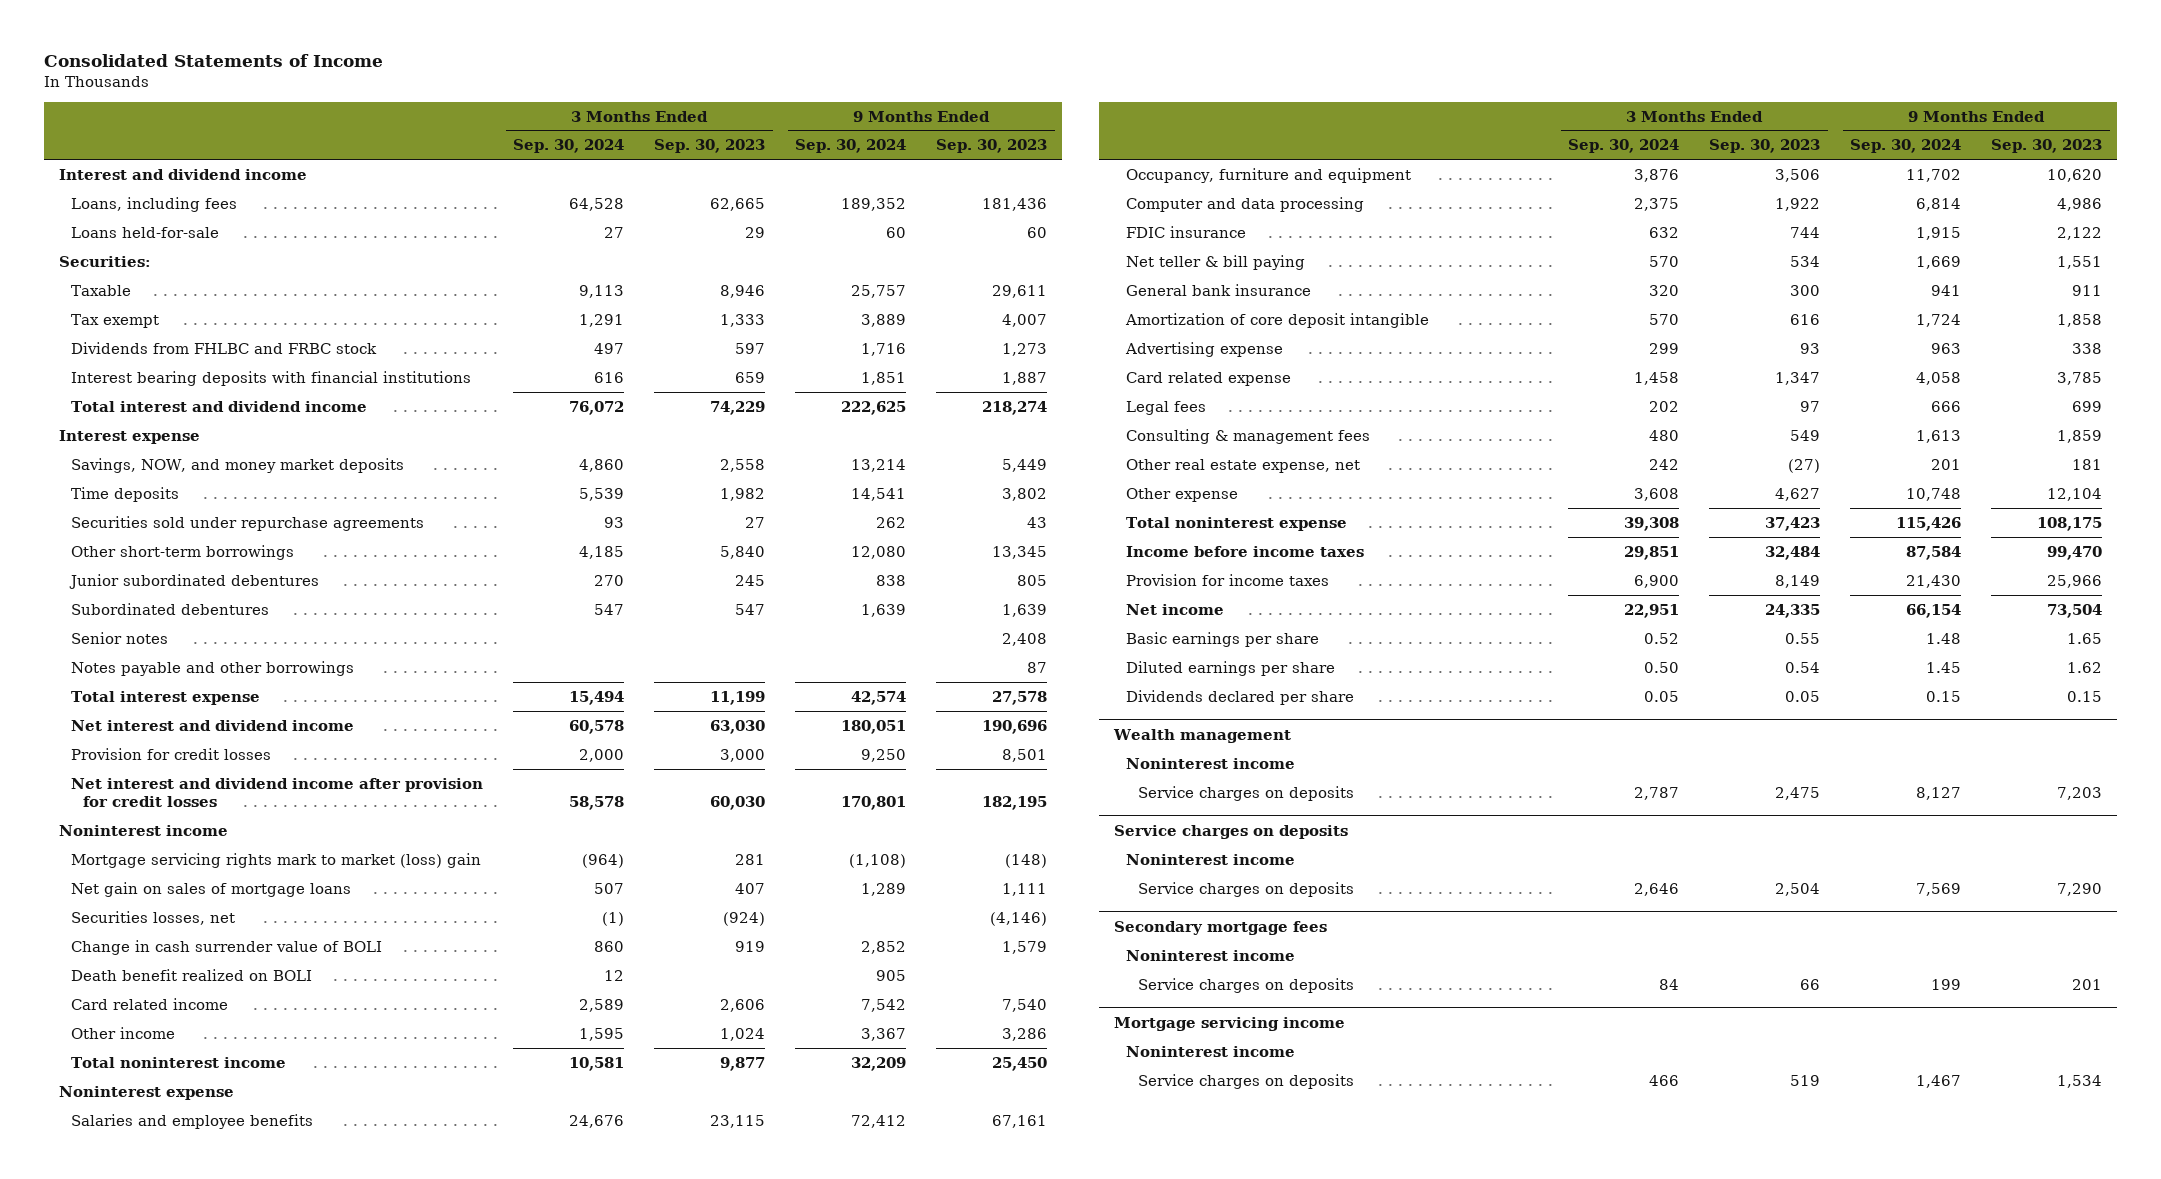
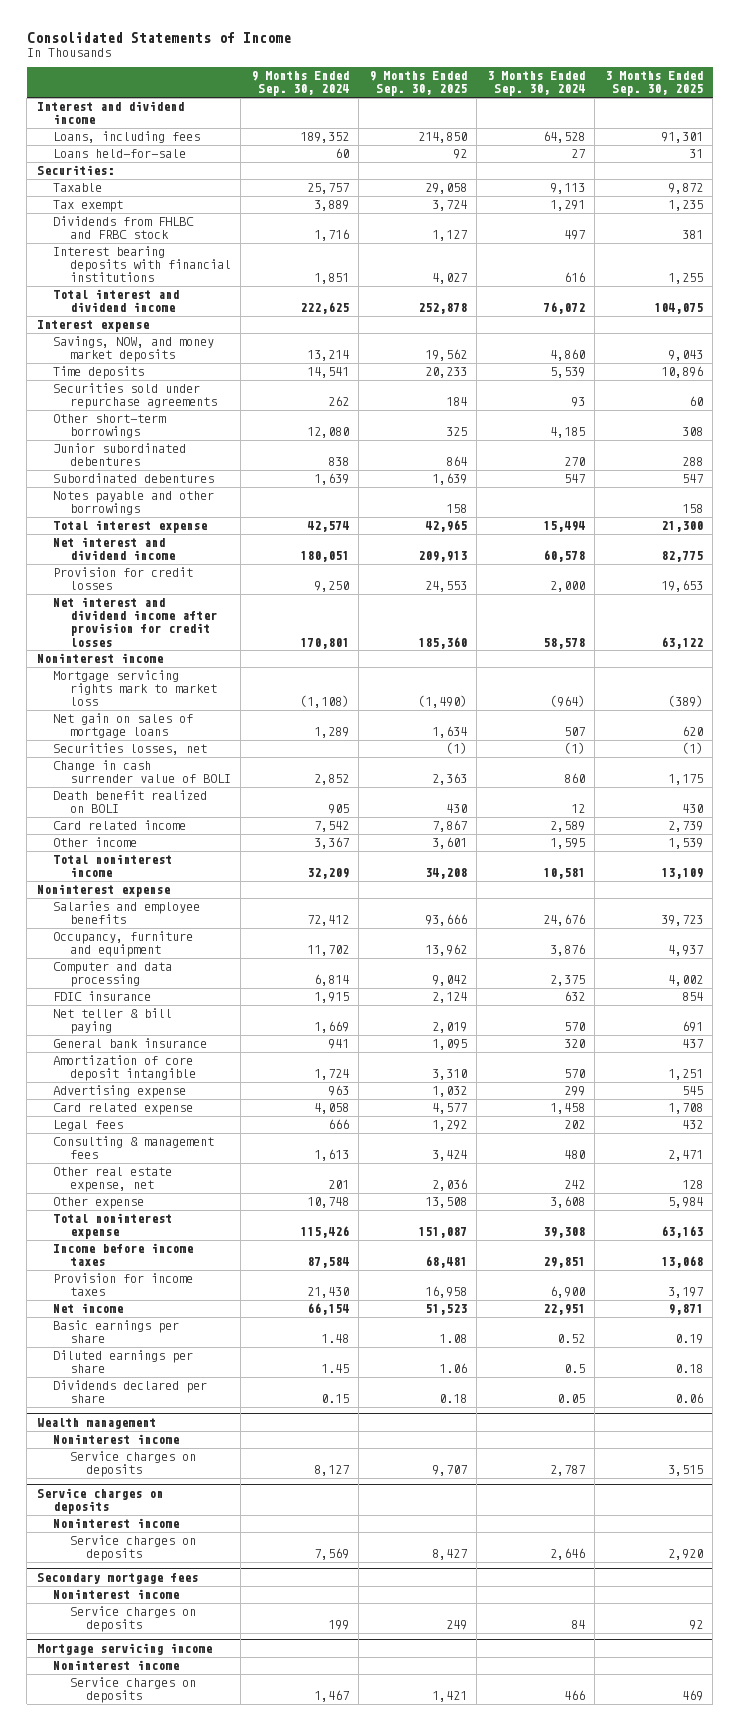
[654,139,766,154] Sep. 30, 2023 -> none
[936,139,1048,154] Sep. 30, 2023 -> none
none -> [368,71,467,97] 9 Months Ended Sep. 30, 2025
none -> [604,71,703,97] 3 Months Ended Sep. 30, 2025
[71,631,169,644] Senior notes -> none
[71,852,482,868] Mortgage servicing rights mark to market (loss) gain -> [53,670,217,707] Mortgage servicing rights mark to market loss
[1644,661,1680,673] 0.50 -> [563,1364,585,1374] 0.5

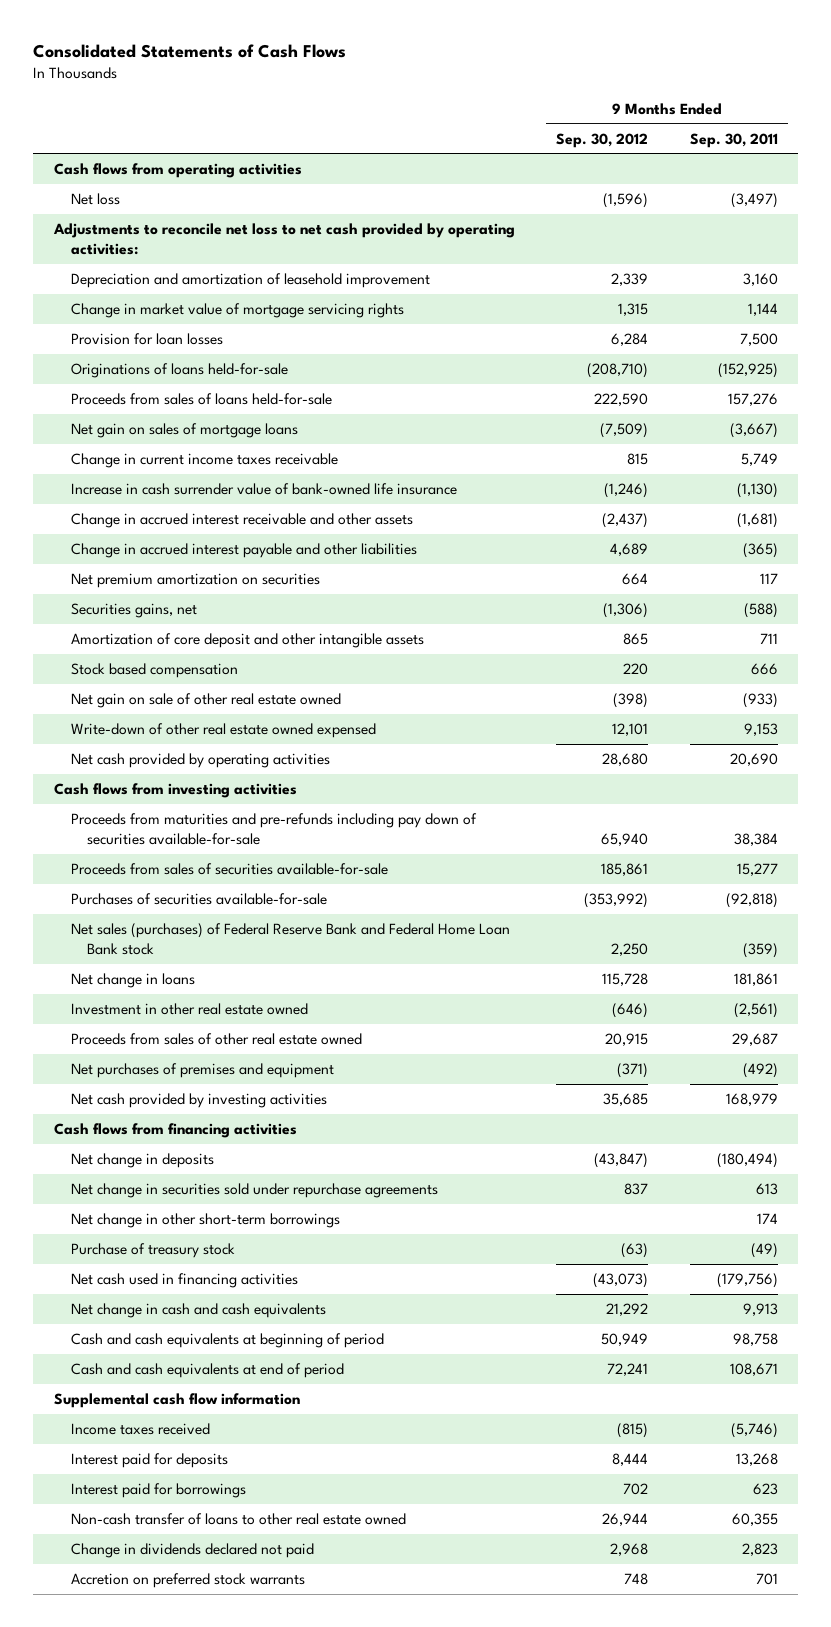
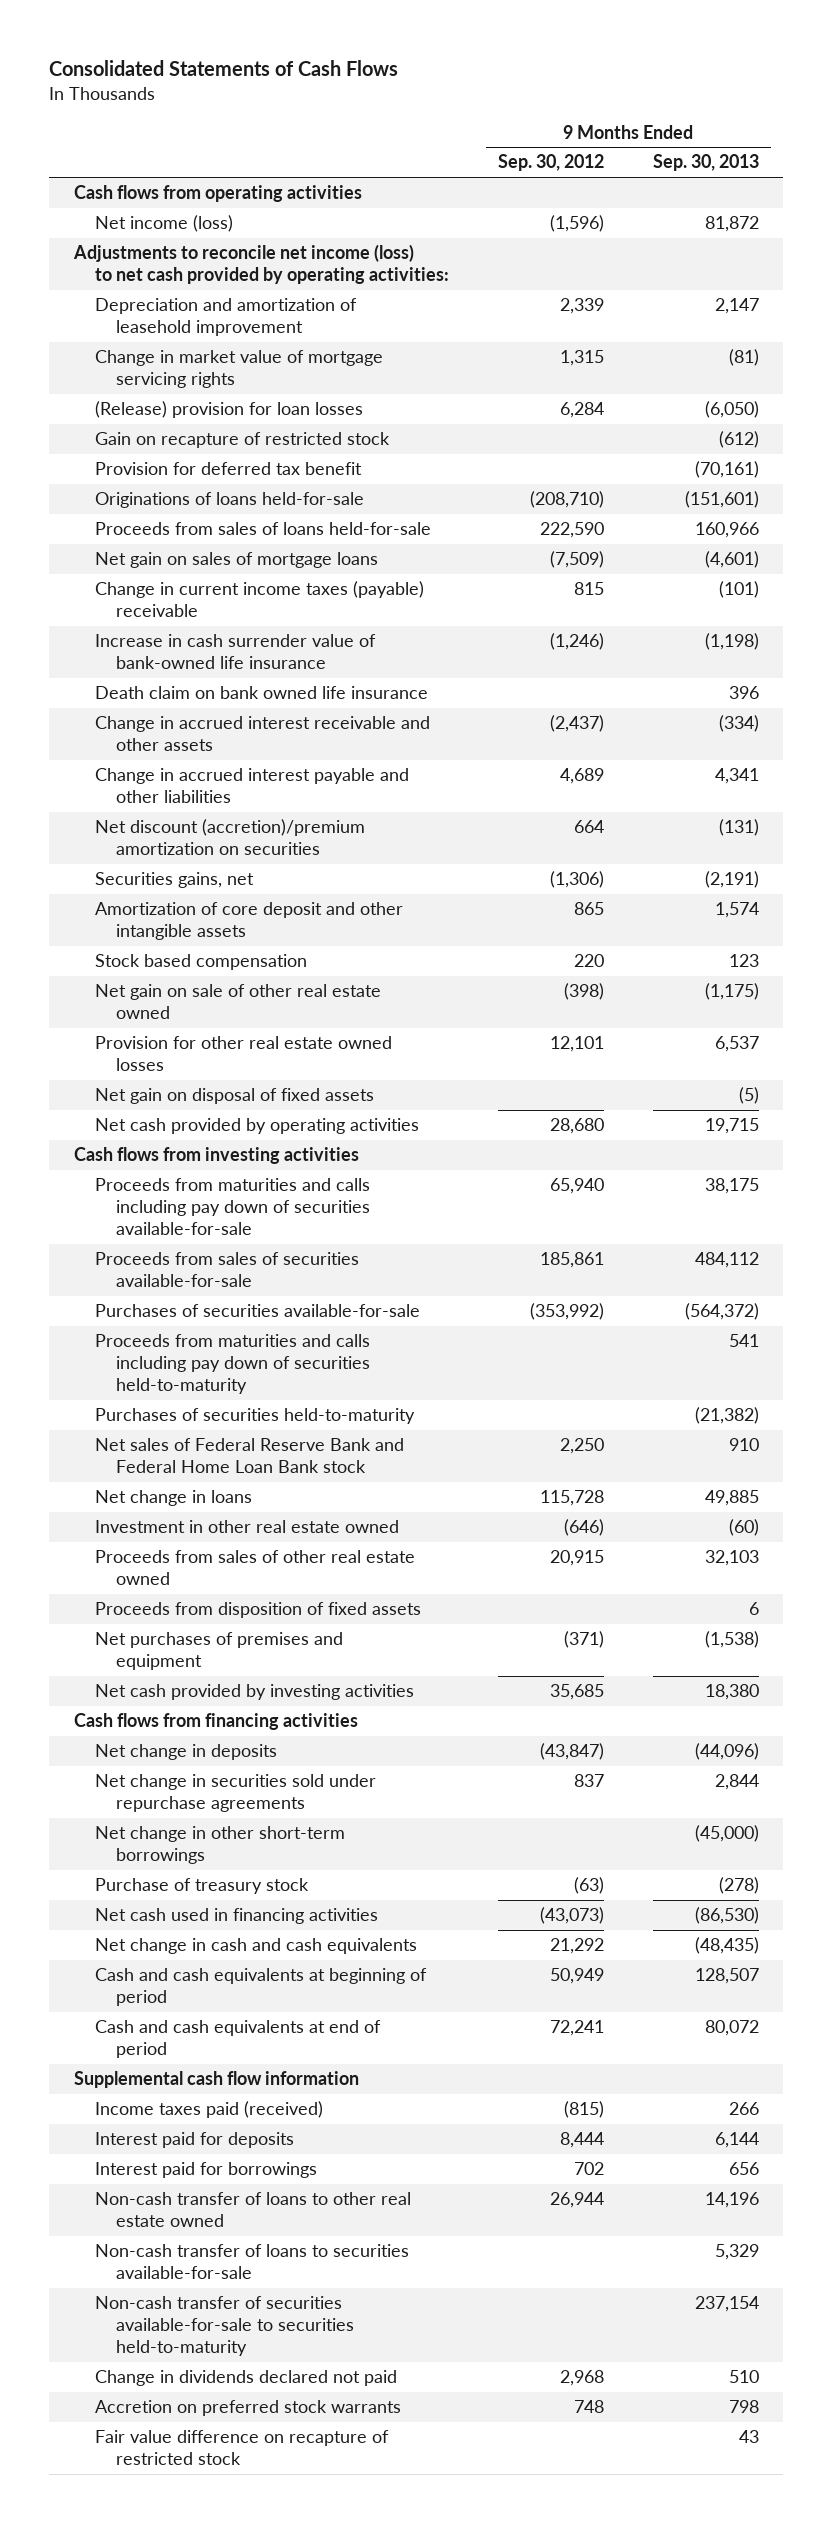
[689,132,778,148] Sep. 30, 2011 -> none
none -> [652,154,759,172] Sep. 30, 2013
[70,193,120,206] Net loss -> [94,215,233,233] Net income (loss)
[52,223,515,255] Adjustments to reconcile net loss to net cash provided by operating activities: -> [72,244,449,285] Adjustments to reconcile net income (loss) to net cash provided by operating activities:
[70,333,223,346] Provision for loan losses -> [94,401,363,419] (Release) provision for loan losses
none -> [94,432,390,449] Gain on recapture of restricted stock
none -> [94,462,362,476] Provision for deferred tax benefit
[70,453,338,469] Change in current income taxes receivable -> [94,581,424,618] Change in current income taxes (payable) receivable
none -> [94,686,428,700] Death claim on bank owned life insurance
[70,573,320,589] Net premium amortization on securities -> [94,819,365,856] Net discount (accretion)/premium amortization on securities
[70,723,376,739] Write-down of other real estate owned expensed -> [94,1036,392,1072] Provision for other real estate owned losses
none -> [94,1088,374,1105] Net gain on disposal of fixed assets
[70,813,477,845] Proceeds from maturities and pre-refunds including pay down of securities available-for-sale -> [94,1178,371,1235] Proceeds from maturities and calls including pay down of securities available-for-sale
none -> [94,1334,371,1394] Proceeds from maturities and calls including pay down of securities held-to-maturity
none -> [94,1408,415,1425] Purchases of securities held-to-maturity
[70,923,510,955] Net sales (purchases) of Federal Reserve Bank and Federal Home Loan Bank stock -> [94,1438,404,1474] Net sales of Federal Reserve Bank and Federal Home Loan Bank stock
none -> [94,1602,421,1619] Proceeds from disposition of fixed assets
[70,1423,210,1436] Income taxes received -> [94,2101,323,2119] Income taxes paid (received)
none -> [94,2244,409,2280] Non-cash transfer of loans to securities available-for-sale
none -> [94,2296,355,2356] Non-cash transfer of securities available-for-sale to securities held-to-maturity
none -> [94,2430,389,2466] Fair value difference on recapture of restricted stock

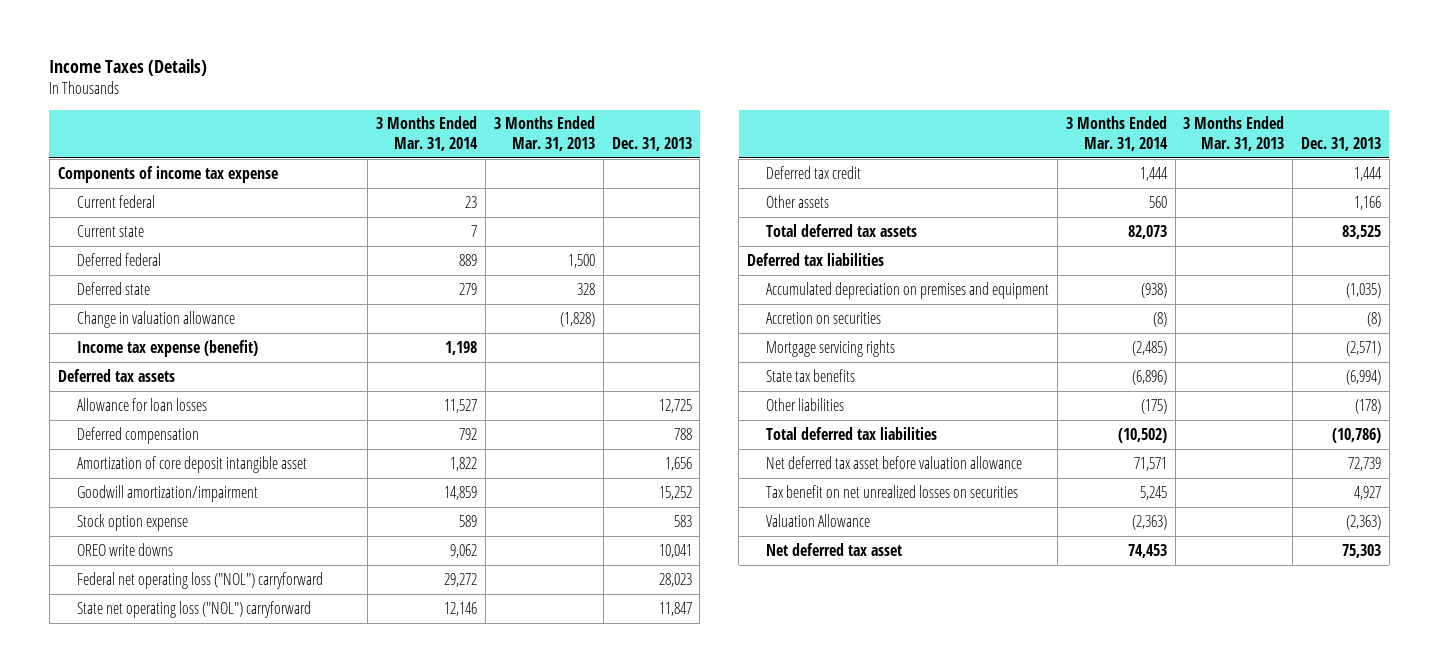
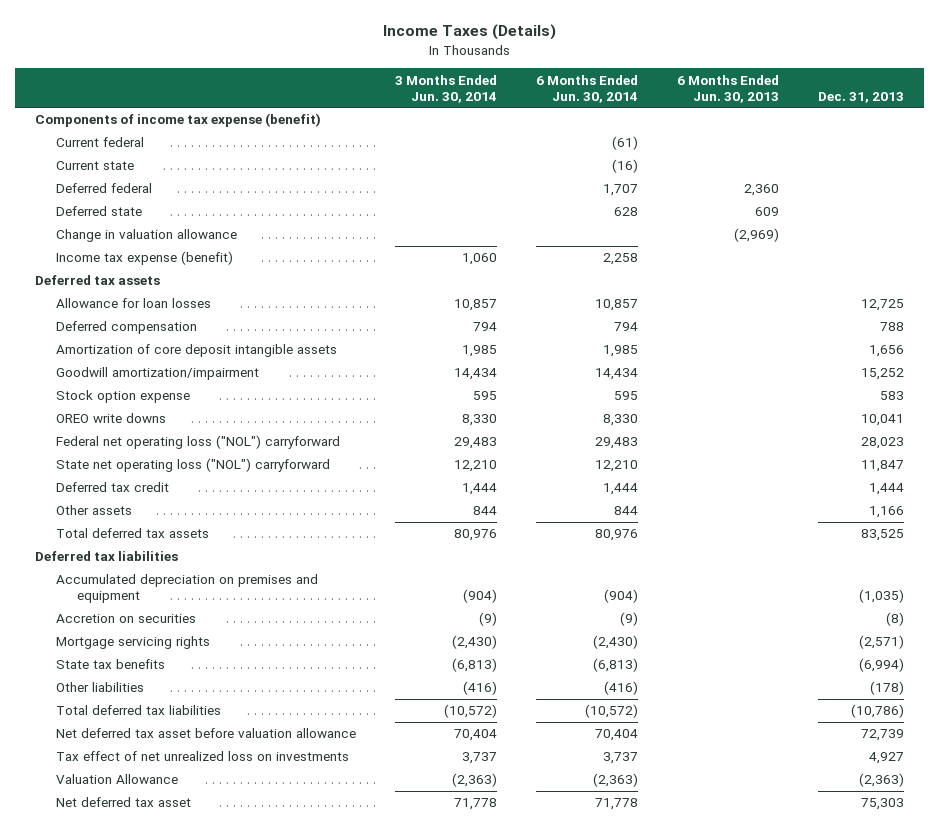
[376,116,479,151] 3 Months Ended Mar. 31, 2014 -> none
[493,116,595,151] 3 Months Ended Mar. 31, 2013 -> none
none -> [395,74,498,103] 3 Months Ended Jun. 30, 2014
none -> [536,74,639,103] 6 Months Ended Jun. 30, 2014
none -> [677,74,780,103] 6 Months Ended Jun. 30, 2013
[57,165,278,183] Components of income tax expense -> [34,113,321,128] Components of income tax expense (benefit)
[76,455,307,473] Amortization of core deposit intangible asset -> [56,344,338,358] Amortization of core deposit intangible assets
[766,484,1019,498] Tax benefit on net unrealized losses on securities -> [56,751,350,762] Tax effect of net unrealized loss on investments

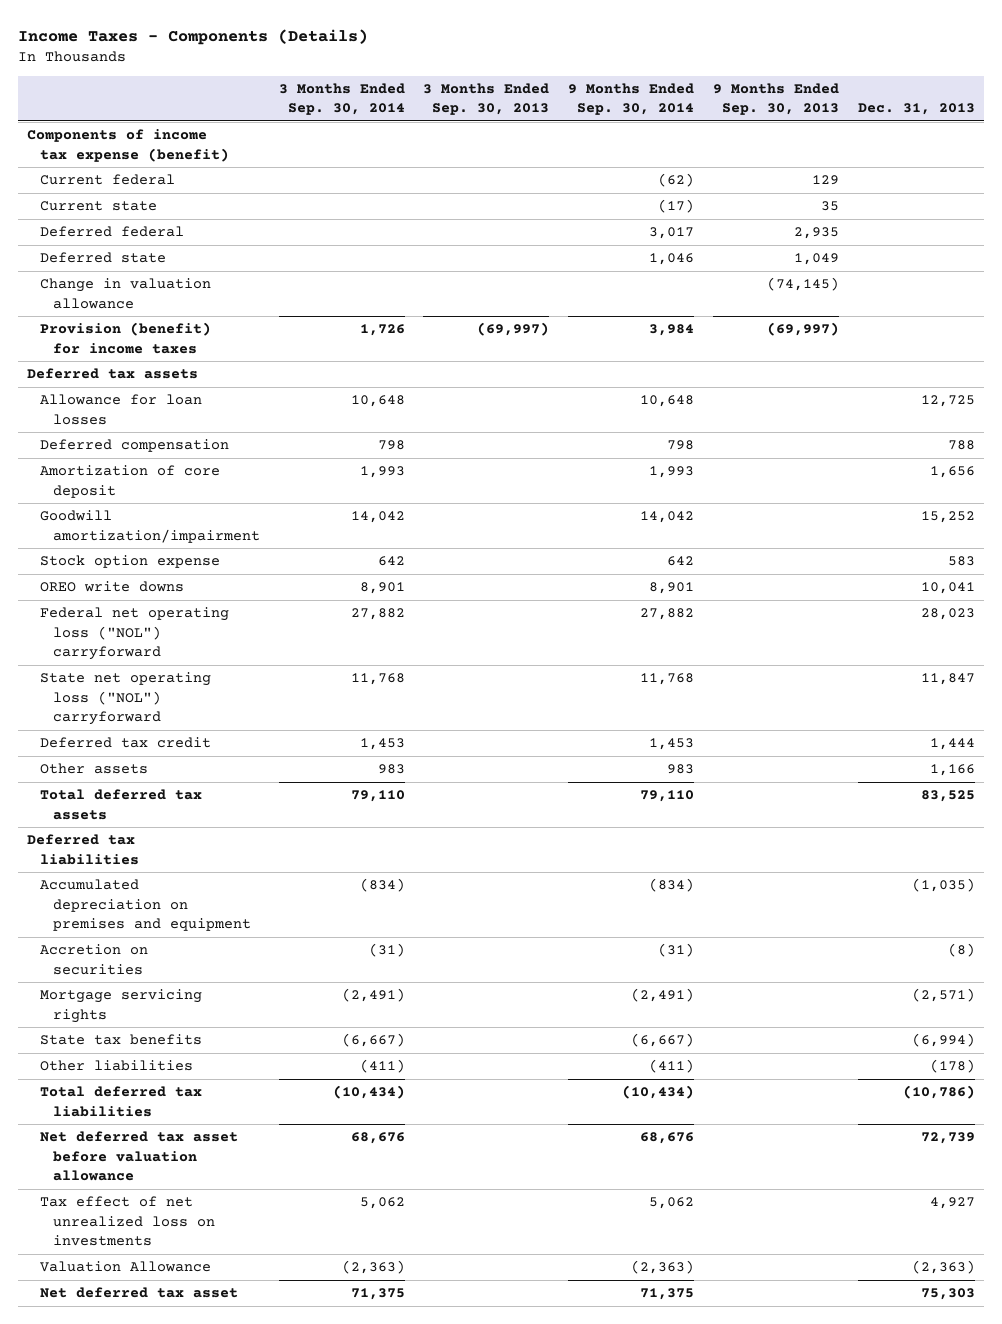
[382,24,556,41] Income Taxes (Details) -> [17,28,368,45] Income Taxes - Components (Details)
[395,74,498,103] 3 Months Ended Jun. 30, 2014 -> none
[536,74,639,103] 6 Months Ended Jun. 30, 2014 -> none
[677,74,780,103] 6 Months Ended Jun. 30, 2013 -> none
none -> [278,83,405,116] 3 Months Ended Sep. 30, 2014
none -> [423,83,550,116] 3 Months Ended Sep. 30, 2013
none -> [568,83,695,116] 9 Months Ended Sep. 30, 2014
none -> [712,83,839,116] 9 Months Ended Sep. 30, 2013
[56,251,234,266] Income tax expense (benefit) -> [39,322,211,354] Provision (benefit) for income taxes
[56,344,338,358] Amortization of core deposit intangible assets -> [39,465,220,498] Amortization of core deposit

